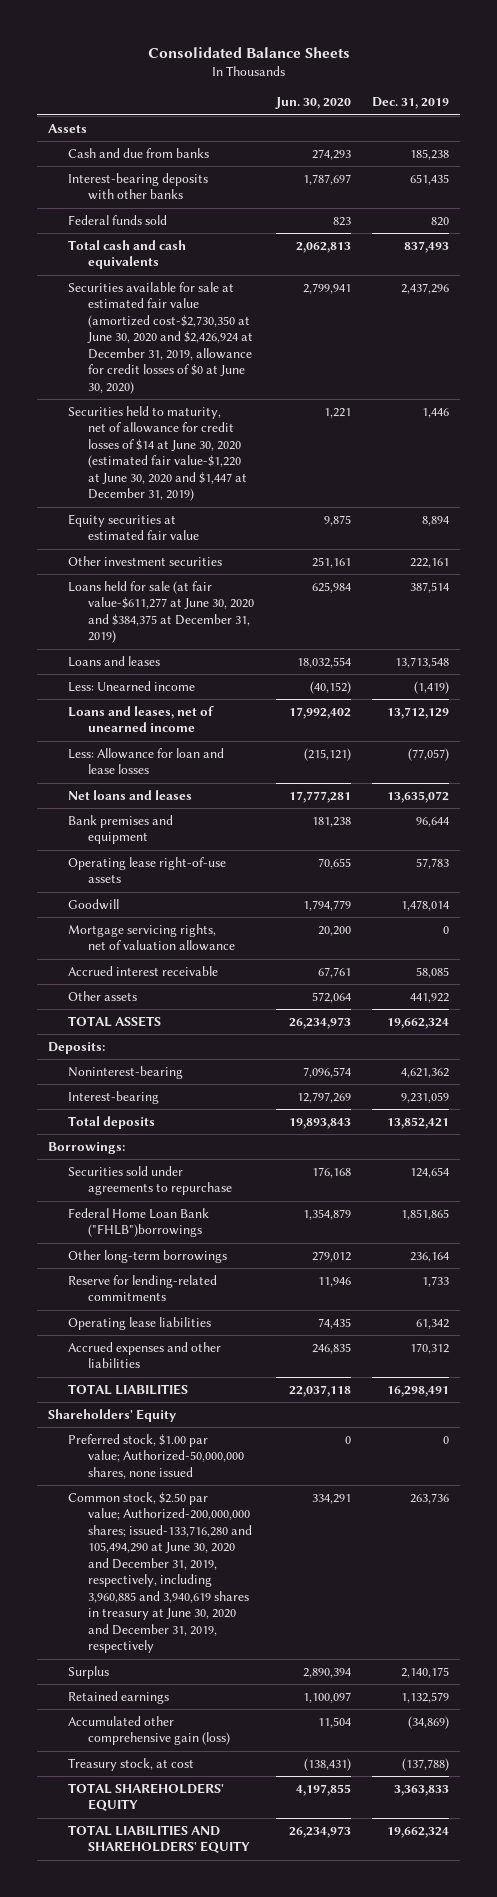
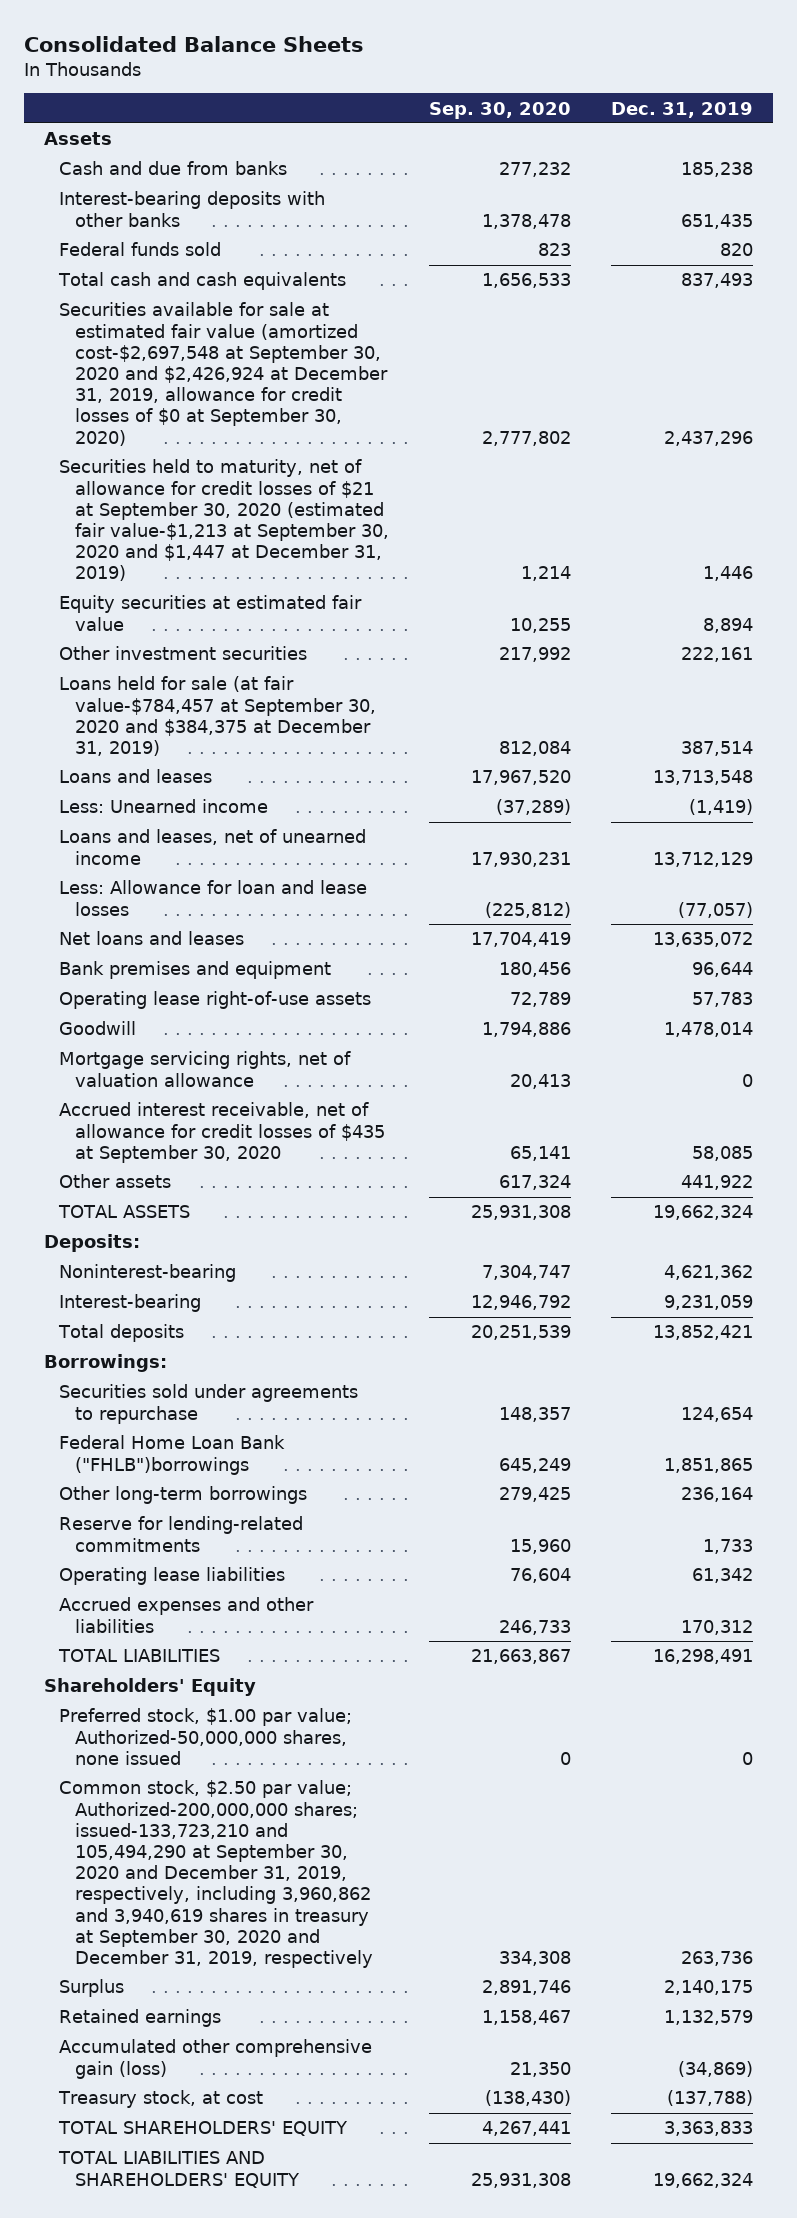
[274,97,351,110] Jun. 30, 2020 -> none
none -> [428,101,571,119] Sep. 30, 2020
[68,281,254,394] Securities available for sale at estimated fair value (amortized cost-$2,730,350 at June 30, 2020 and $2,426,924 at December 31, 2019, allowance for credit losses of $0 at June 30, 2020) -> [59,302,388,446] Securities available for sale at estimated fair value (amortized cost-$2,697,548 at September 30, 2020 and $2,426,924 at December 31, 2019, allowance for credit losses of $0 at September 30, 2020)
[68,405,248,502] Securities held to maturity, net of allowance for credit losses of $14 at June 30, 2020 (estimated fair value-$1,220 at June 30, 2020 and $1,447 at December 31, 2019) -> [59,459,389,582] Securities held to maturity, net of allowance for credit losses of $21 at September 30, 2020 (estimated fair value-$1,213 at September 30, 2020 and $1,447 at December 31, 2019)
[68,580,255,644] Loans held for sale (at fair value-$611,277 at June 30, 2020 and $384,375 at December 31, 2019) -> [59,676,376,756] Loans held for sale (at fair value-$784,457 at September 30, 2020 and $384,375 at December 31, 2019)
[68,965,219,976] Accrued interest receivable -> [59,1102,385,1163] Accrued interest receivable, net of allowance for credit losses of $435 at September 30, 2020
[68,1491,253,1654] Common stock, $2.50 par value; Authorized-200,000,000 shares; issued-133,716,280 and 105,494,290 at June 30, 2020 and December 31, 2019, respectively, including 3,960,885 and 3,940,619 shares in treasury at June 30, 2020 and December 31, 2019, respectively -> [59,1780,373,1969] Common stock, $2.50 par value; Authorized-200,000,000 shares; issued-133,723,210 and 105,494,290 at September 30, 2020 and December 31, 2019, respectively, including 3,960,862 and 3,940,619 shares in treasury at September 30, 2020 and December 31, 2019, respectively

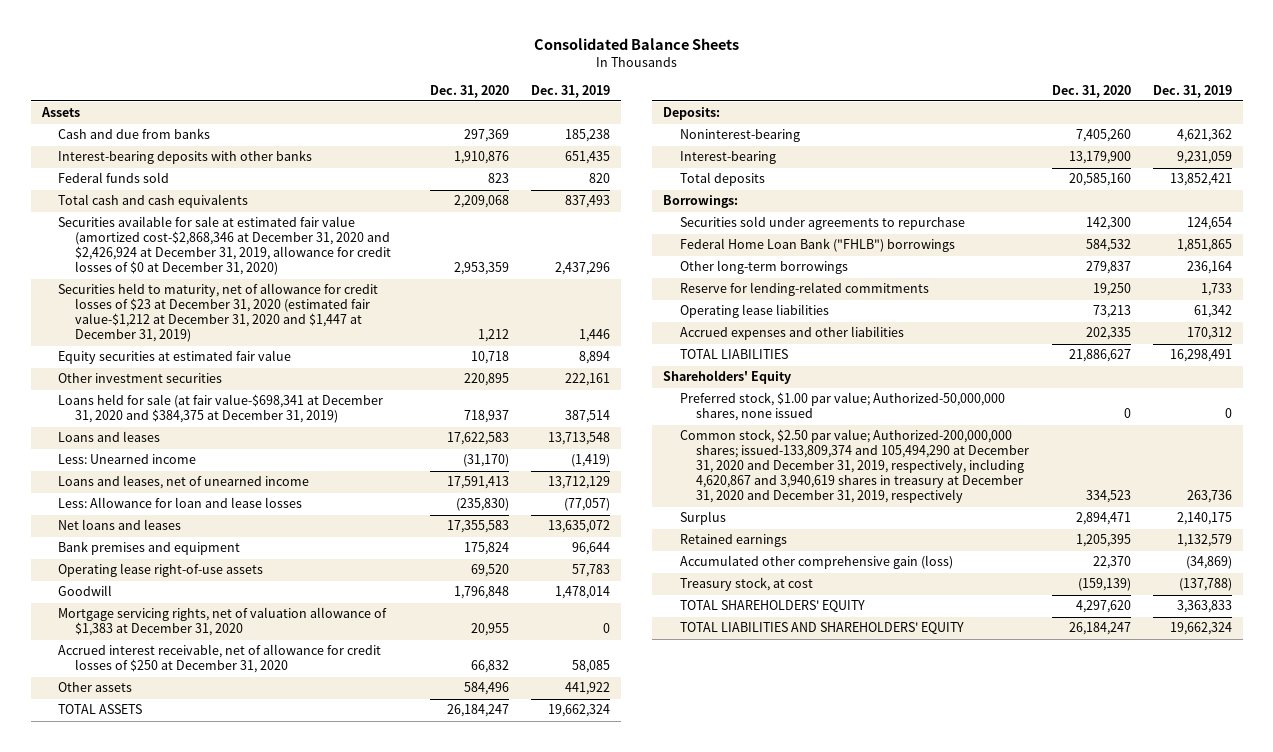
[428,101,571,119] Sep. 30, 2020 -> none
none -> [429,84,509,98] Dec. 31, 2020
[59,302,388,446] Securities available for sale at estimated fair value (amortized cost-$2,697,548 at September 30, 2020 and $2,426,924 at December 31, 2019, allowance for credit losses of $0 at September 30, 2020) -> [58,216,391,276] Securities available for sale at estimated fair value (amortized cost-$2,868,346 at December 31, 2020 and $2,426,924 at December 31, 2019, allowance for credit losses of $0 at December 31, 2020)
[59,459,389,582] Securities held to maturity, net of allowance for credit losses of $21 at September 30, 2020 (estimated fair value-$1,213 at September 30, 2020 and $1,447 at December 31, 2019) -> [58,283,379,343] Securities held to maturity, net of allowance for credit losses of $23 at December 31, 2020 (estimated fair value-$1,212 at December 31, 2020 and $1,447 at December 31, 2019)
[59,676,376,756] Loans held for sale (at fair value-$784,457 at September 30, 2020 and $384,375 at December 31, 2019) -> [58,394,384,424] Loans held for sale (at fair value-$698,341 at December 31, 2020 and $384,375 at December 31, 2019)
[59,1051,352,1087] Mortgage servicing rights, net of valuation allowance -> [58,607,388,637] Mortgage servicing rights, net of valuation allowance of $1,383 at December 31, 2020
[59,1102,385,1163] Accrued interest receivable, net of allowance for credit losses of $435 at September 30, 2020 -> [58,644,382,674] Accrued interest receivable, net of allowance for credit losses of $250 at December 31, 2020
[59,1435,286,1475] Federal Home Loan Bank ("FHLB")borrowings -> [679,238,955,253] Federal Home Loan Bank ("FHLB") borrowings
[59,1780,373,1969] Common stock, $2.50 par value; Authorized-200,000,000 shares; issued-133,723,210 and 105,494,290 at September 30, 2020 and December 31, 2019, respectively, including 3,960,862 and 3,940,619 shares in treasury at September 30, 2020 and December 31, 2019, respectively -> [679,429,1030,504] Common stock, $2.50 par value; Authorized-200,000,000 shares; issued-133,809,374 and 105,494,290 at December 31, 2020 and December 31, 2019, respectively, including 4,620,867 and 3,940,619 shares in treasury at December 31, 2020 and December 31, 2019, respectively

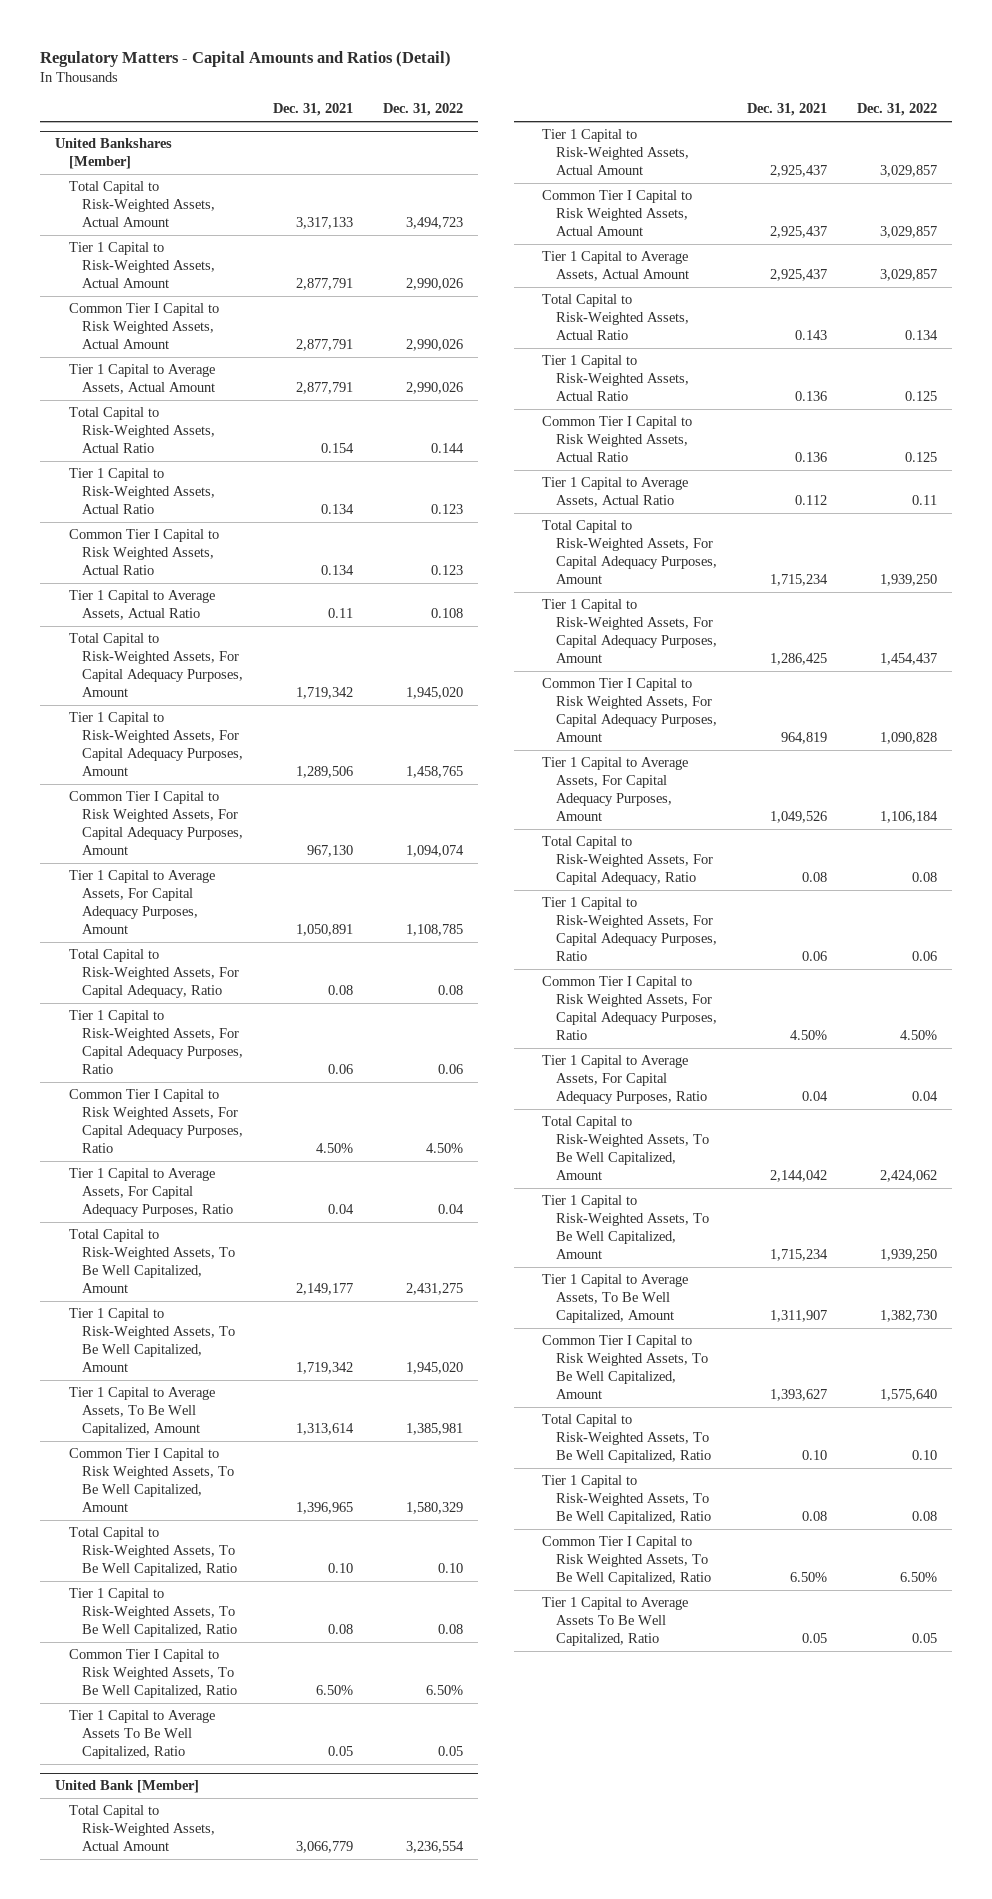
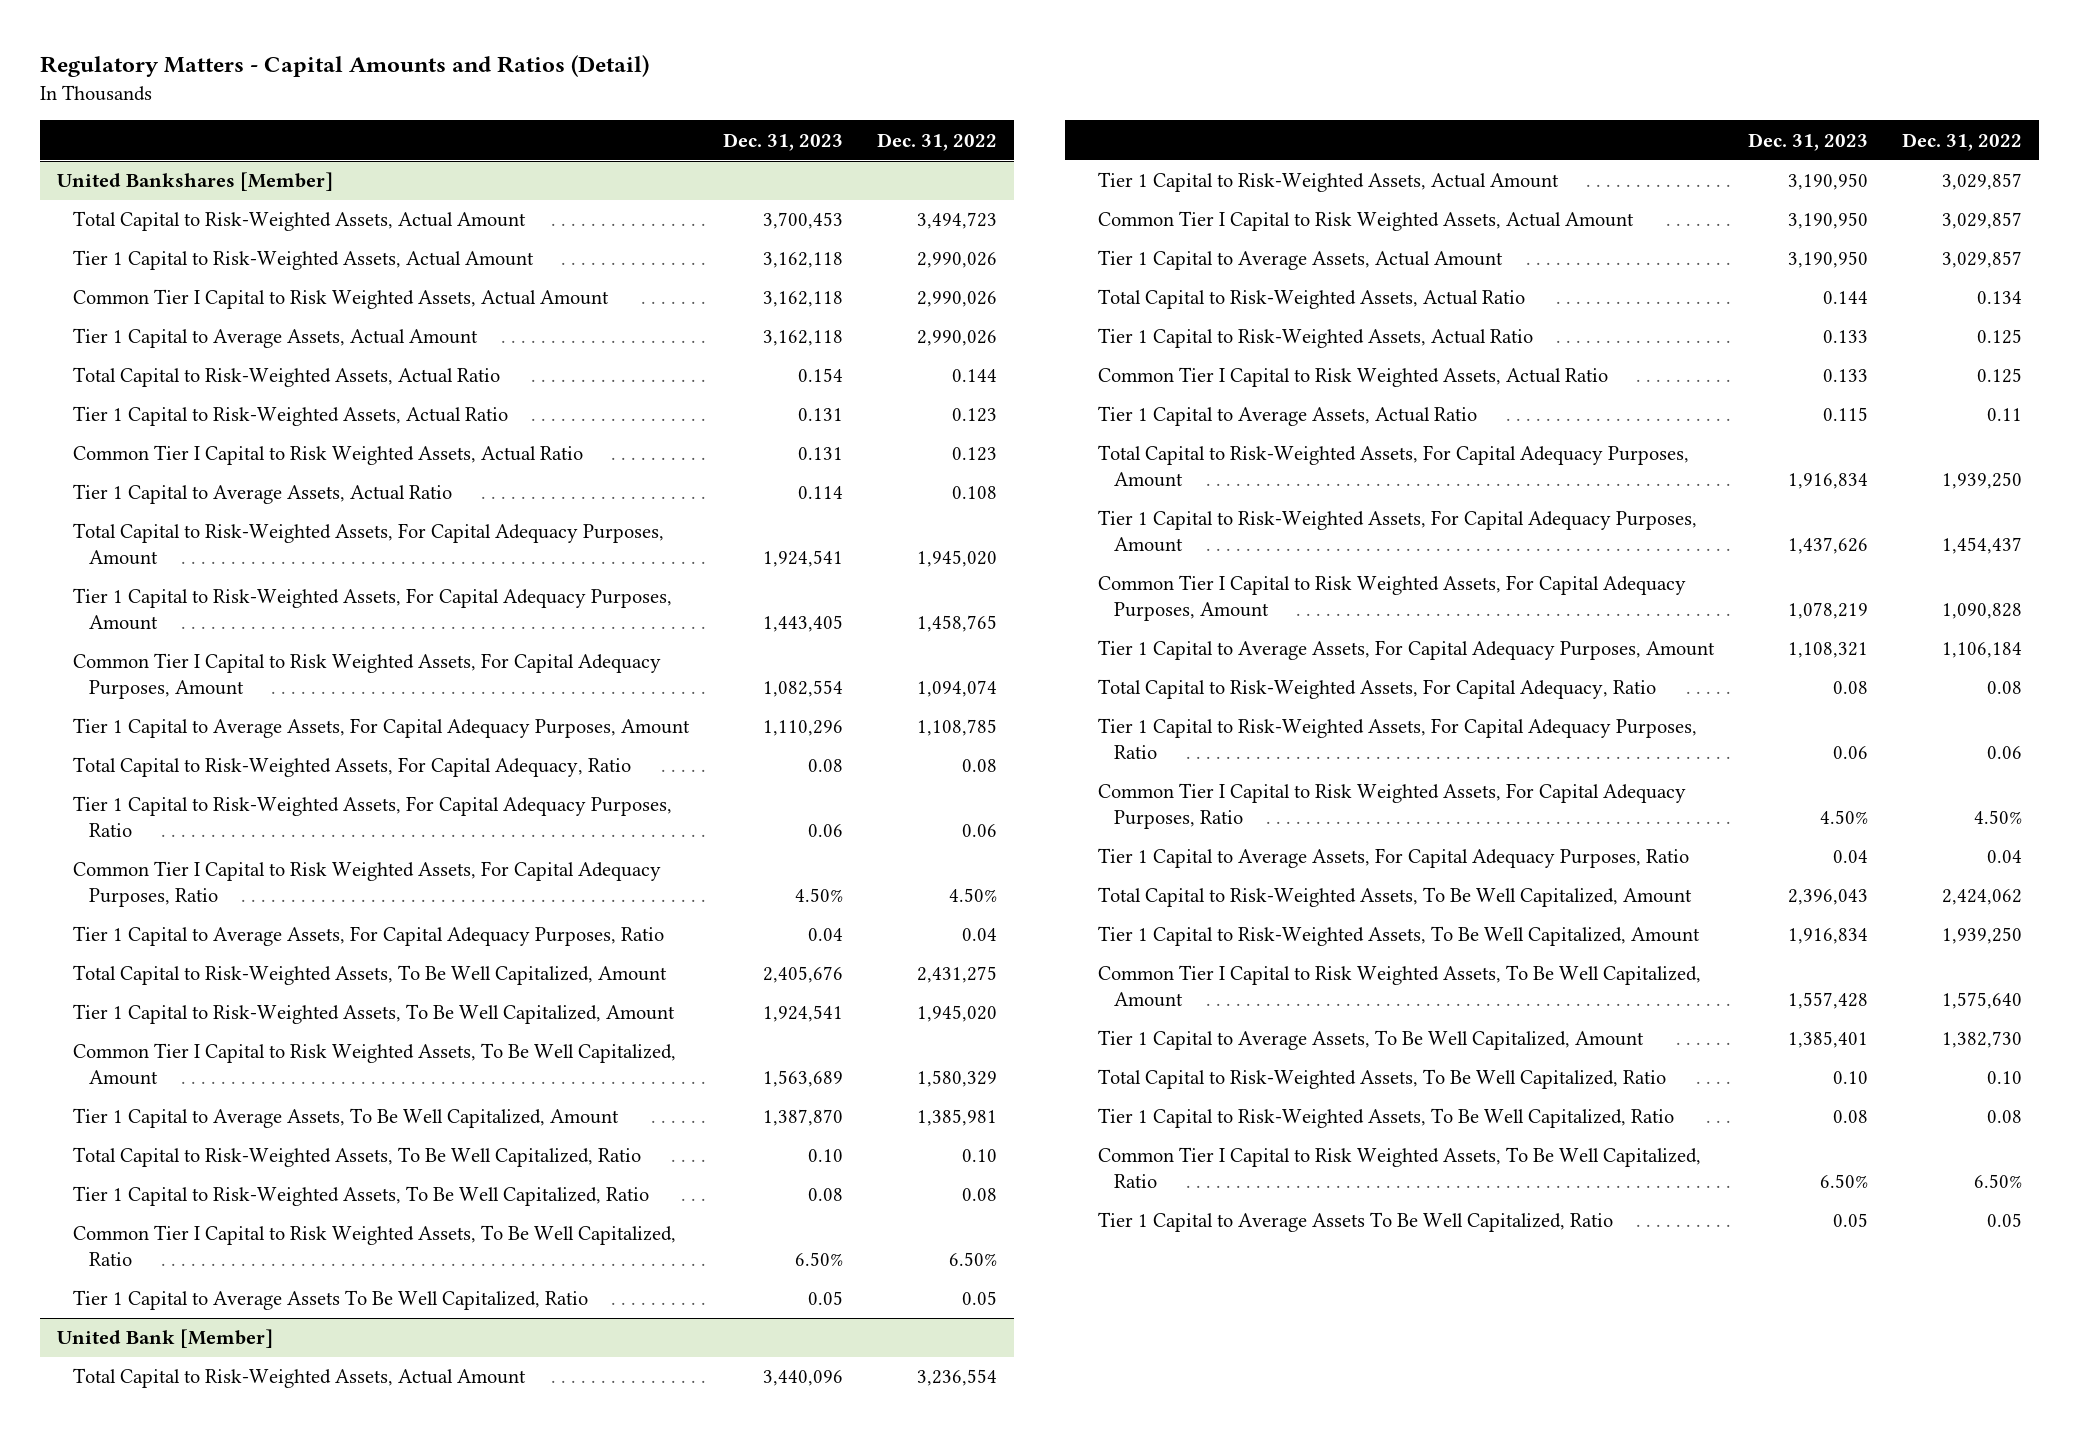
[273,103,354,117] Dec. 31, 2021 -> none
none -> [722,132,843,151] Dec. 31, 2023
[68,1387,215,1437] Tier 1 Capital to Average Assets, To Be Well Capitalized, Amount -> [72,1108,619,1129] Tier 1 Capital to Average Assets, To Be Well Capitalized, Amount
[542,1274,689,1324] Tier 1 Capital to Average Assets, To Be Well Capitalized, Amount -> [1098,1030,1645,1051] Tier 1 Capital to Average Assets, To Be Well Capitalized, Amount

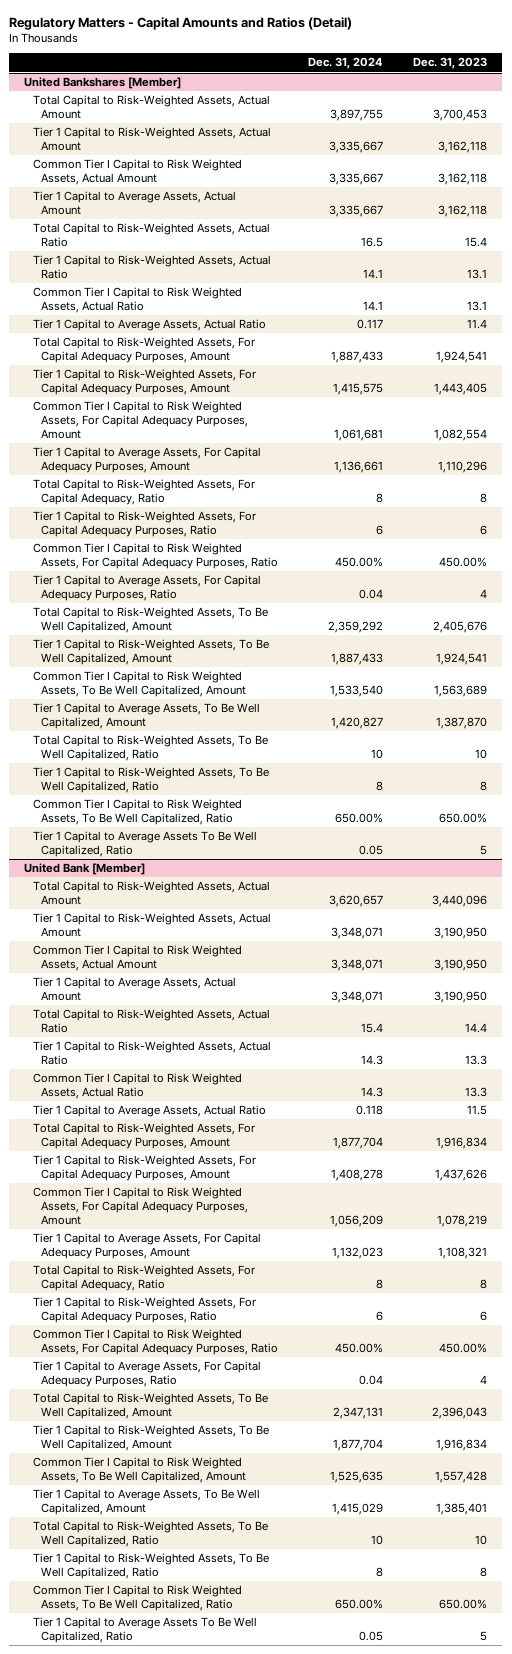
[876,132,997,151] Dec. 31, 2022 -> none
none -> [308,57,384,70] Dec. 31, 2024
[797,368,843,383] 0.154 -> [465,237,488,248] 15.4
[797,408,843,422] 0.131 -> [467,269,488,280] 13.1
[797,447,843,461] 0.131 -> [467,301,488,312] 13.1
[797,486,843,500] 0.114 -> [467,319,488,330] 11.4
[807,759,843,773] 0.08 -> [480,493,488,504] 8
[807,823,843,837] 0.06 -> [480,525,488,536] 6
[794,887,843,902] 4.50% -> [439,557,488,568] 450.00%
[807,928,843,942] 0.04 -> [480,589,488,599] 4
[807,1149,843,1163] 0.10 -> [475,749,488,760] 10
[807,1188,843,1202] 0.08 -> [480,781,488,792] 8
[794,1251,843,1266] 6.50% -> [439,813,488,824] 650.00%
[807,1291,843,1306] 0.05 -> [480,845,488,856] 5
[1822,291,1868,305] 0.144 -> [465,1023,488,1034] 14.4
[1822,330,1868,344] 0.133 -> [465,1055,488,1066] 13.3
[1822,369,1868,383] 0.133 -> [465,1087,488,1098] 13.3
[1822,407,1868,422] 0.115 -> [467,1105,488,1116] 11.5
[1832,681,1868,695] 0.08 -> [480,1279,488,1290] 8
[1832,745,1868,759] 0.06 -> [480,1311,488,1322] 6
[1819,809,1868,824] 4.50% -> [439,1343,488,1354] 450.00%
[1832,850,1868,864] 0.04 -> [480,1375,488,1385] 4
[1832,1071,1868,1085] 0.10 -> [475,1535,488,1546] 10
[1832,1110,1868,1124] 0.08 -> [480,1567,488,1578] 8
[1819,1173,1868,1188] 6.50% -> [439,1599,488,1610] 650.00%
[1832,1213,1868,1228] 0.05 -> [480,1631,488,1642] 5

